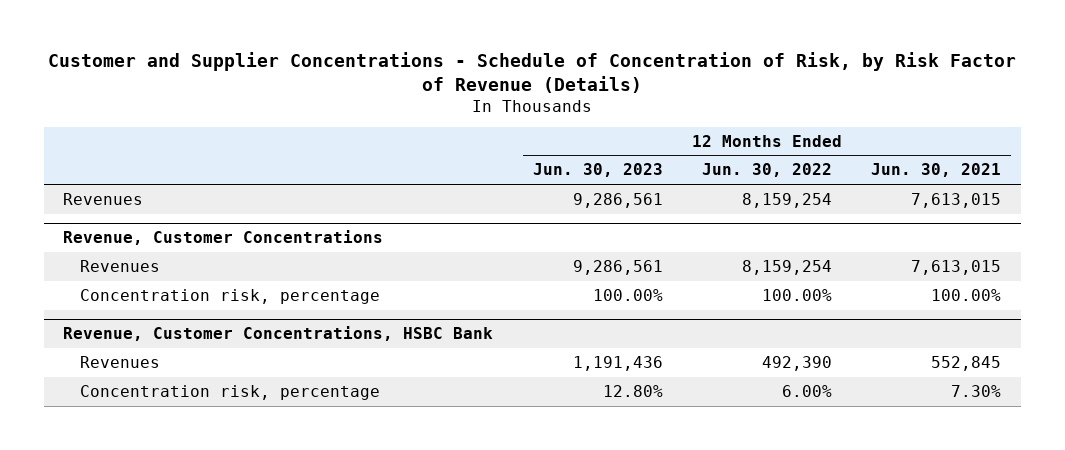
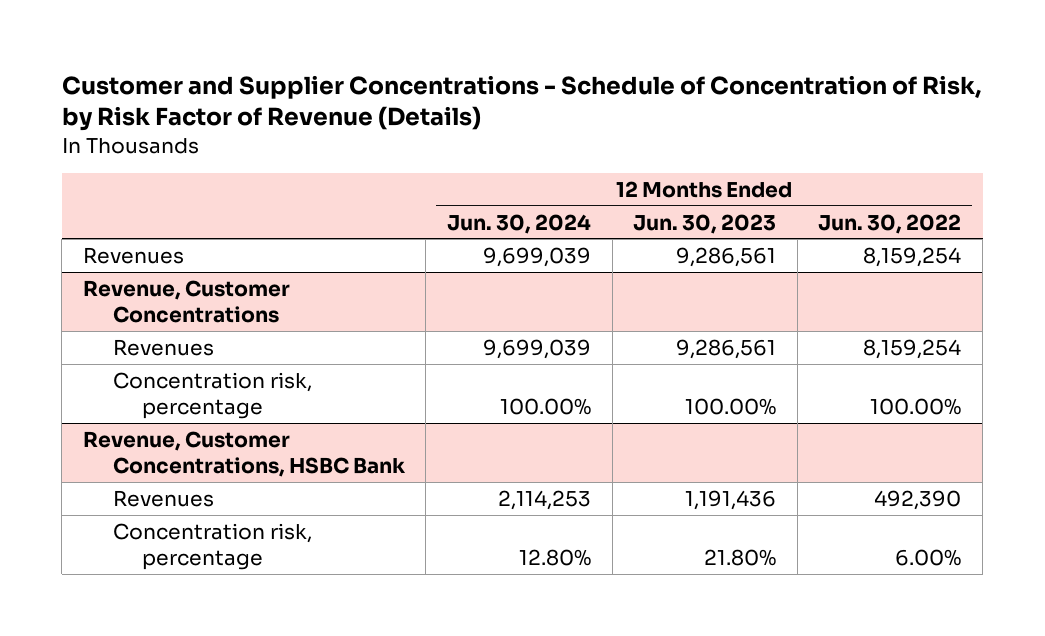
[871,163,1002,178] Jun. 30, 2021 -> none
none -> [446,213,591,234] Jun. 30, 2024
[602,384,663,397] 12.80% -> [704,548,777,566] 21.80%

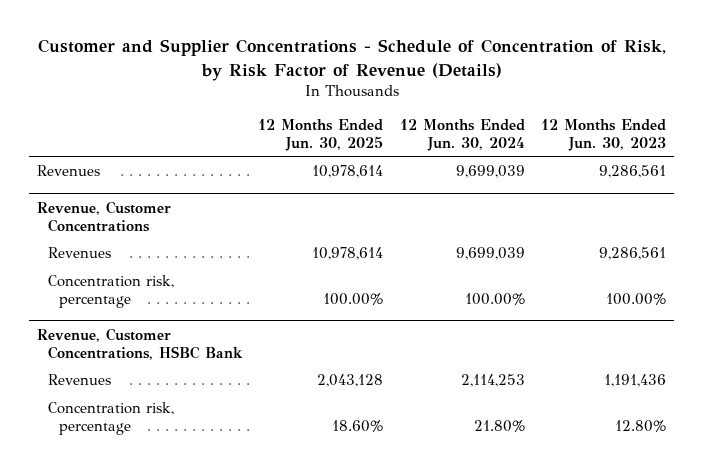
[818,213,962,234] Jun. 30, 2022 -> none
none -> [258,118,384,151] 12 Months Ended Jun. 30, 2025
[518,548,591,566] 12.80% -> [473,419,525,432] 21.80%
[704,548,777,566] 21.80% -> [614,419,666,432] 12.80%

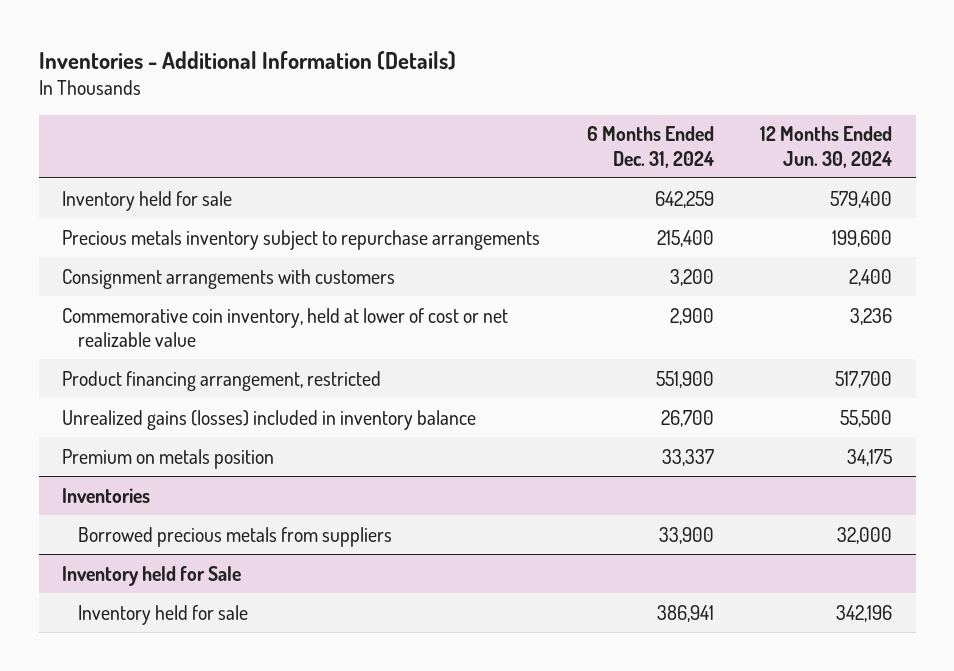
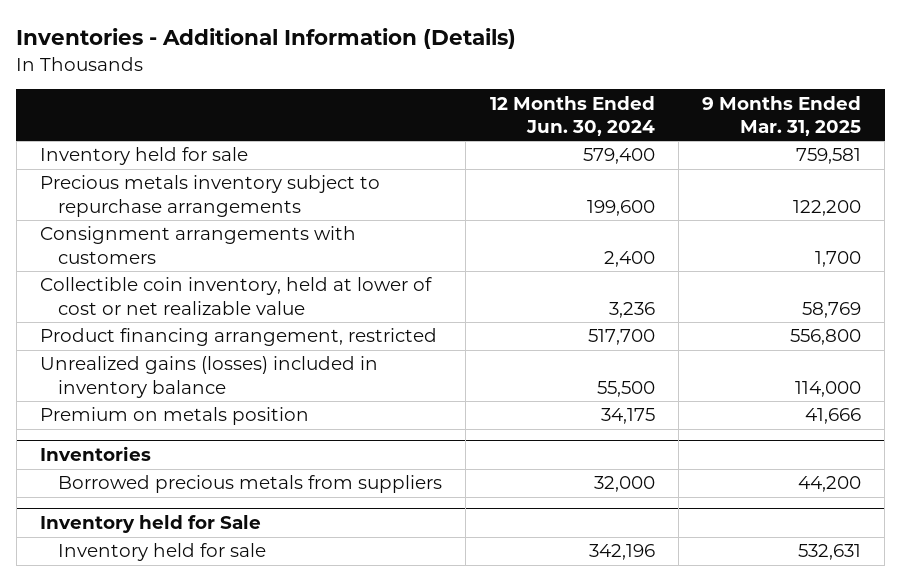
[586,126,714,168] 6 Months Ended Dec. 31, 2024 -> none
none -> [702,95,862,136] 9 Months Ended Mar. 31, 2025
[62,307,509,347] Commemorative coin inventory, held at lower of cost or net realizable value -> [40,277,433,315] Collectible coin inventory, held at lower of cost or net realizable value

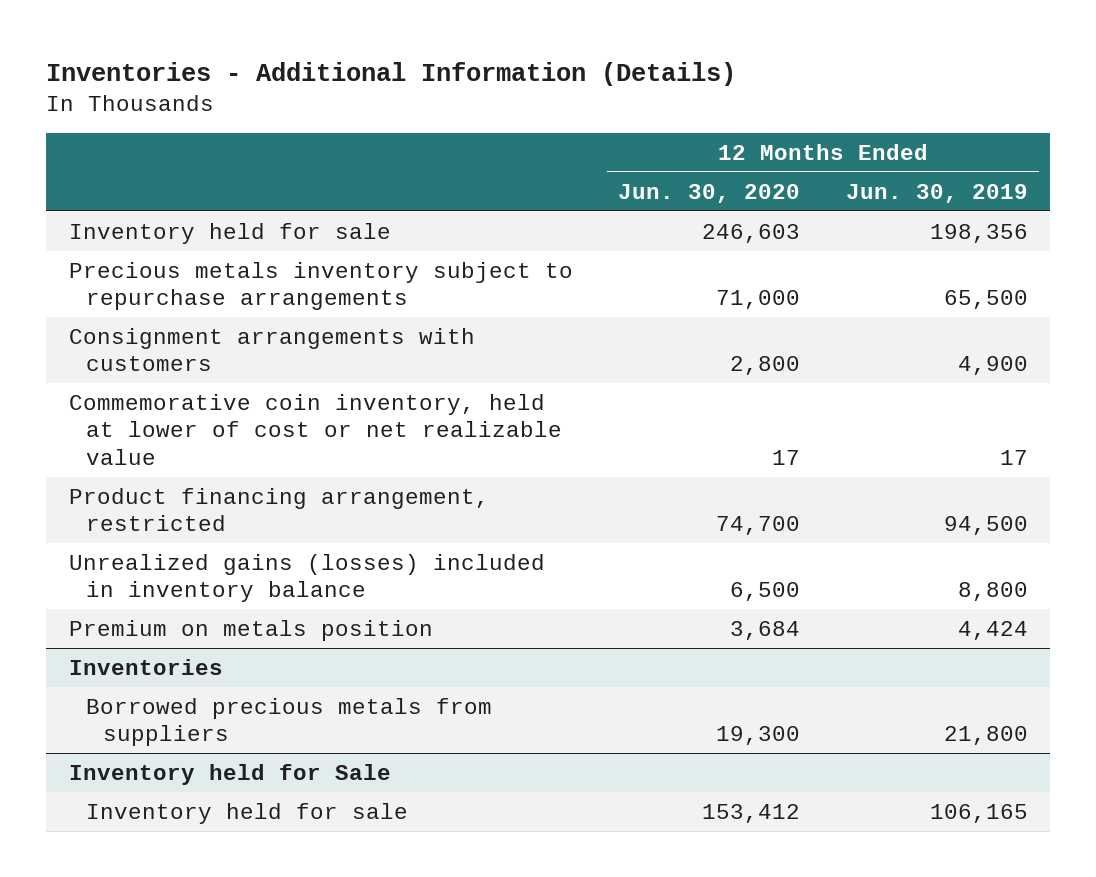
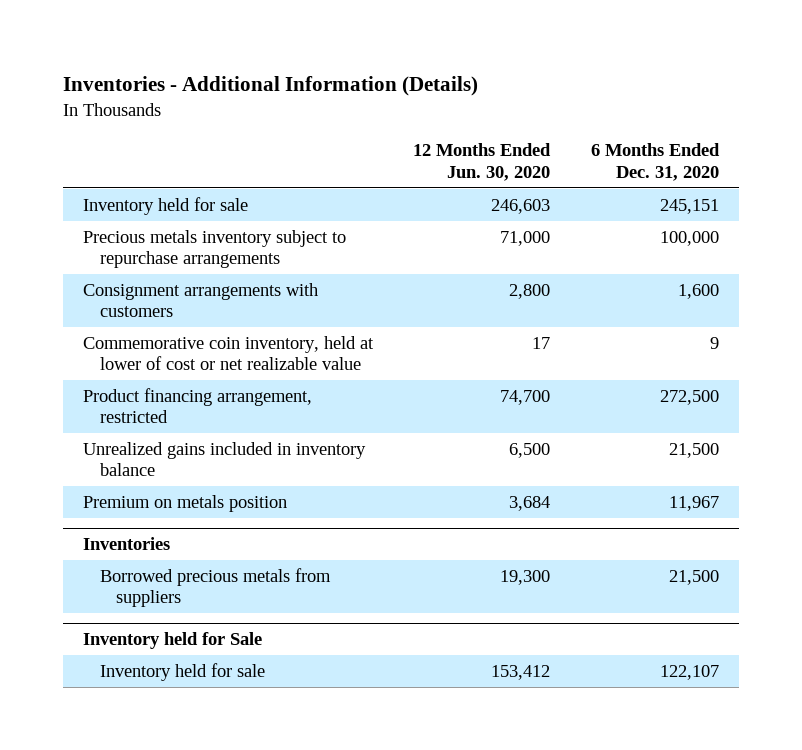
[845,183,1028,203] Jun. 30, 2019 -> none
none -> [590,143,720,181] 6 Months Ended Dec. 31, 2020
[68,553,545,603] Unrealized gains (losses) included in inventory balance -> [83,441,367,477] Unrealized gains included in inventory balance

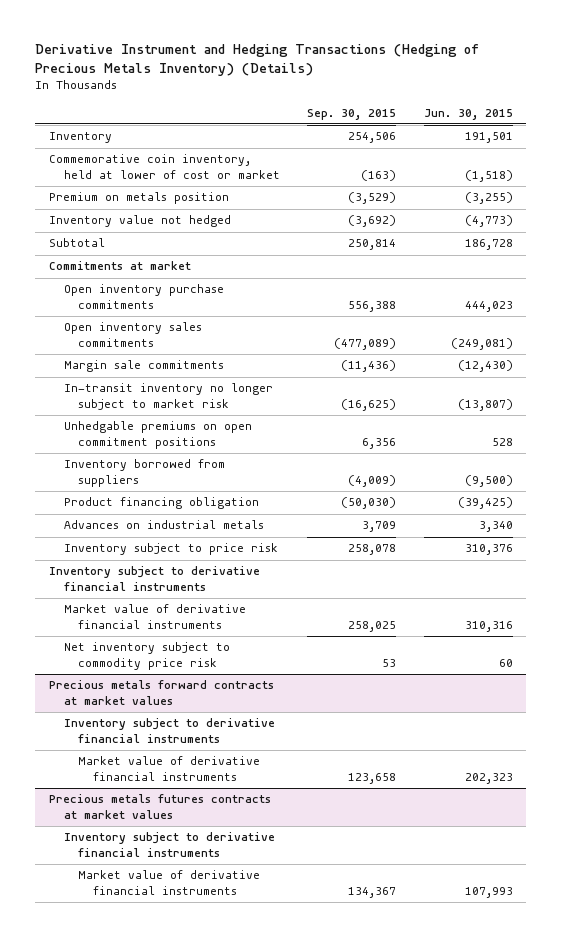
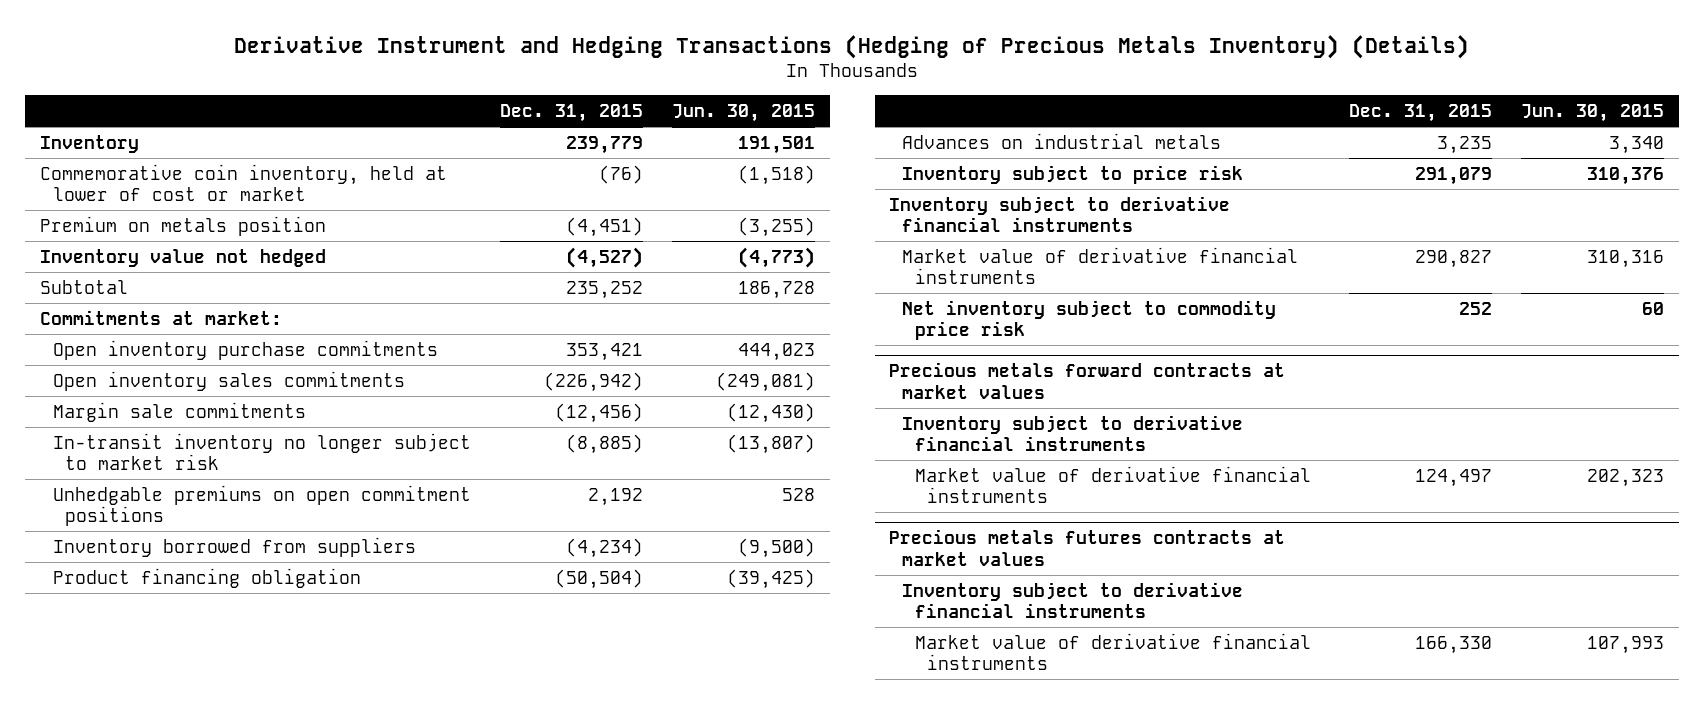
[307,108,397,120] Sep. 30, 2015 -> none
none -> [499,103,643,122] Dec. 31, 2015
[49,261,192,271] Commitments at market -> [39,309,282,325] Commitments at market:

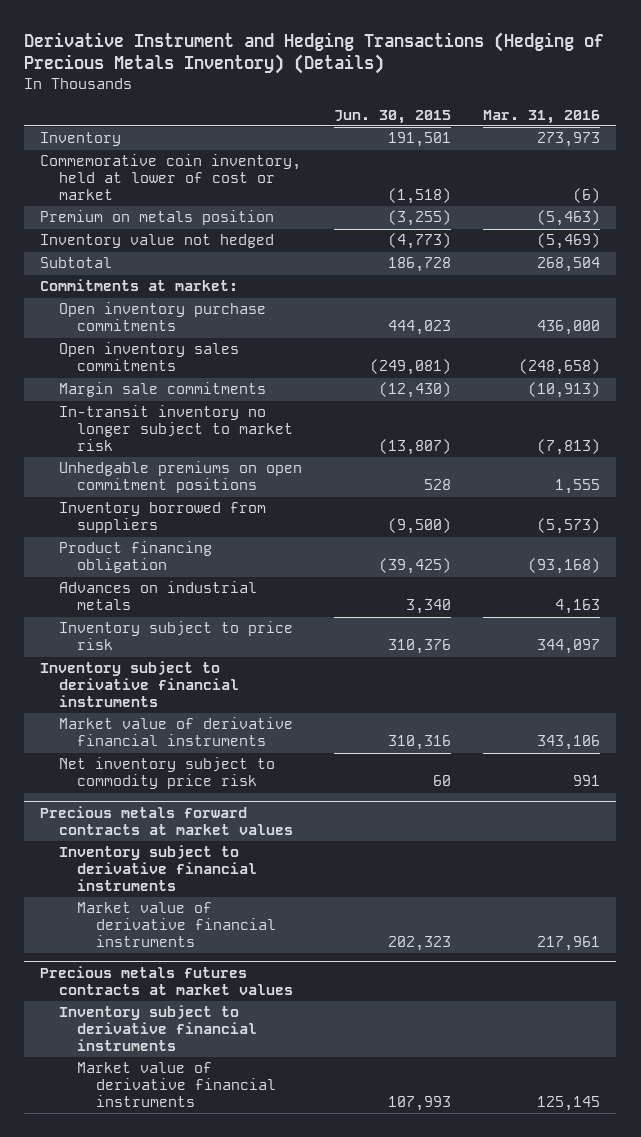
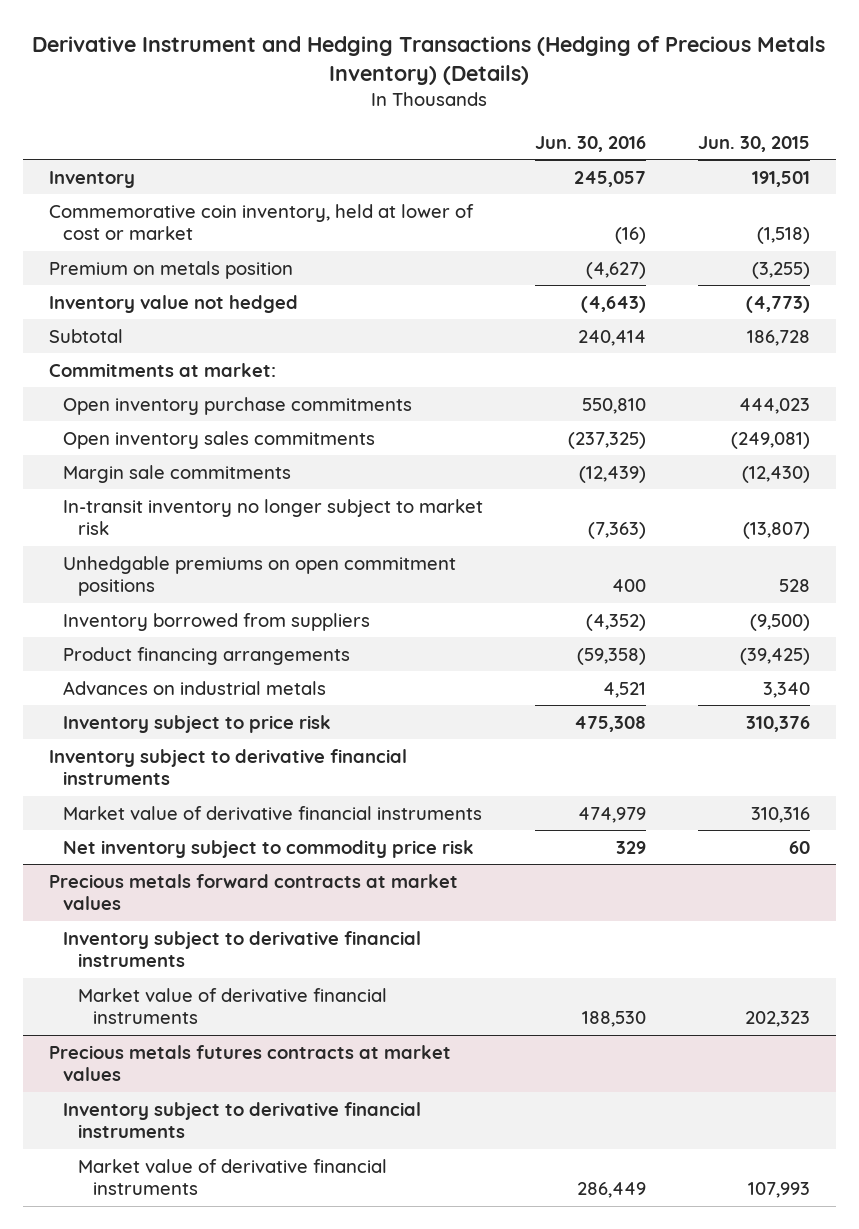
[483,109,601,124] Mar. 31, 2016 -> none
none -> [535,135,647,152] Jun. 30, 2016
[58,541,212,574] Product financing obligation -> [63,646,351,665] Product financing arrangements

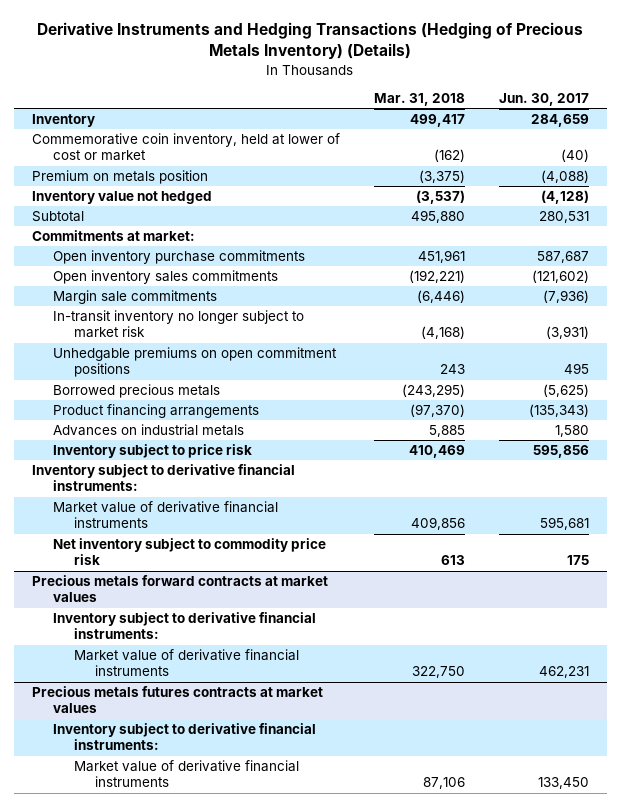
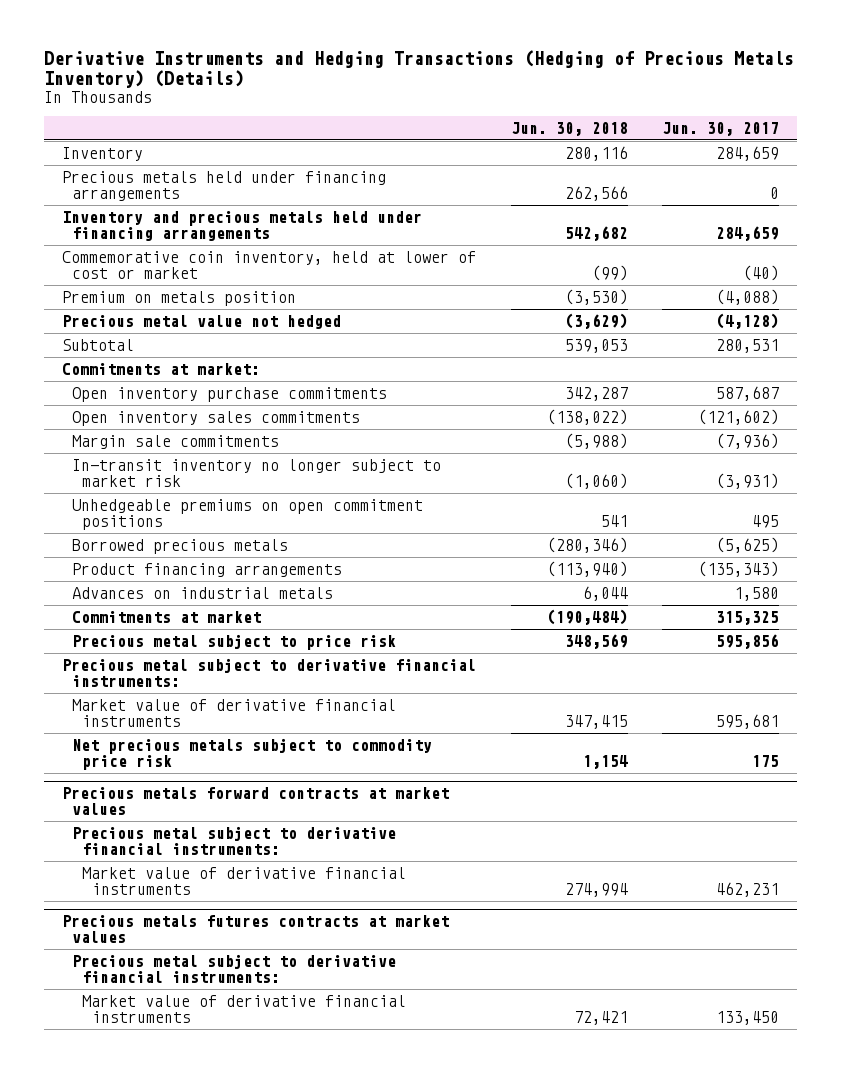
[373,93,465,107] Mar. 31, 2018 -> none
none -> [510,121,628,136] Jun. 30, 2018
none -> [61,170,386,202] Precious metals held under financing arrangements
none -> [61,210,422,242] Inventory and precious metals held under financing arrangements
[31,191,212,205] Inventory value not hedged -> [61,314,341,329] Precious metal value not hedged
[52,347,337,378] Unhedgable premiums on open commitment positions -> [71,498,423,531] Unhedgeable premiums on open commitment positions
none -> [71,610,261,623] Commitments at market
[52,444,252,459] Inventory subject to price risk -> [71,633,396,650] Precious metal subject to price risk
[31,464,295,492] Inventory subject to derivative financial instruments: -> [61,657,476,688] Precious metal subject to derivative financial instruments:
[52,538,326,566] Net inventory subject to commodity price risk -> [71,737,432,771] Net precious metals subject to commodity price risk
[52,612,316,640] Inventory subject to derivative financial instruments: -> [71,825,396,856] Precious metal subject to derivative financial instruments:
[52,723,316,751] Inventory subject to derivative financial instruments: -> [71,953,396,984] Precious metal subject to derivative financial instruments:

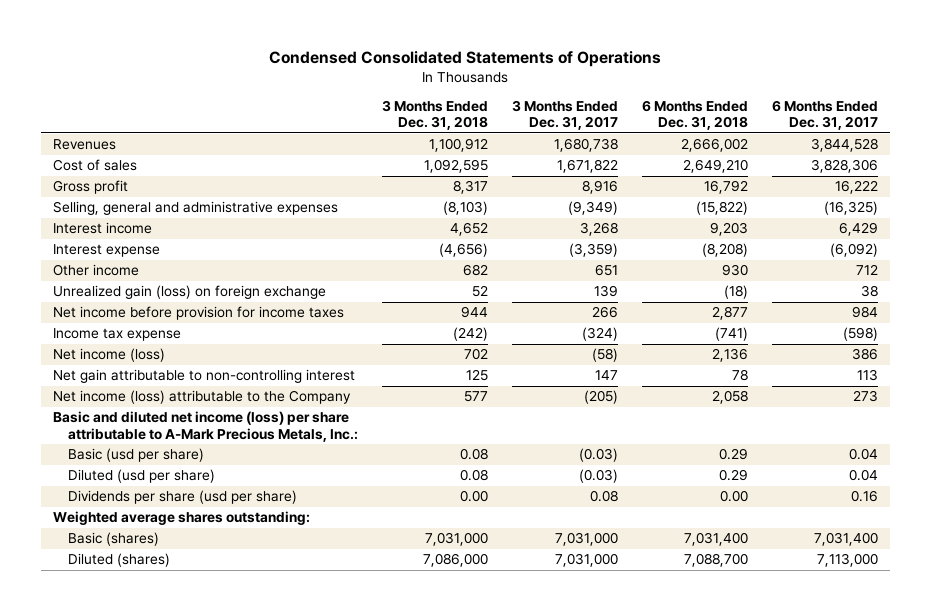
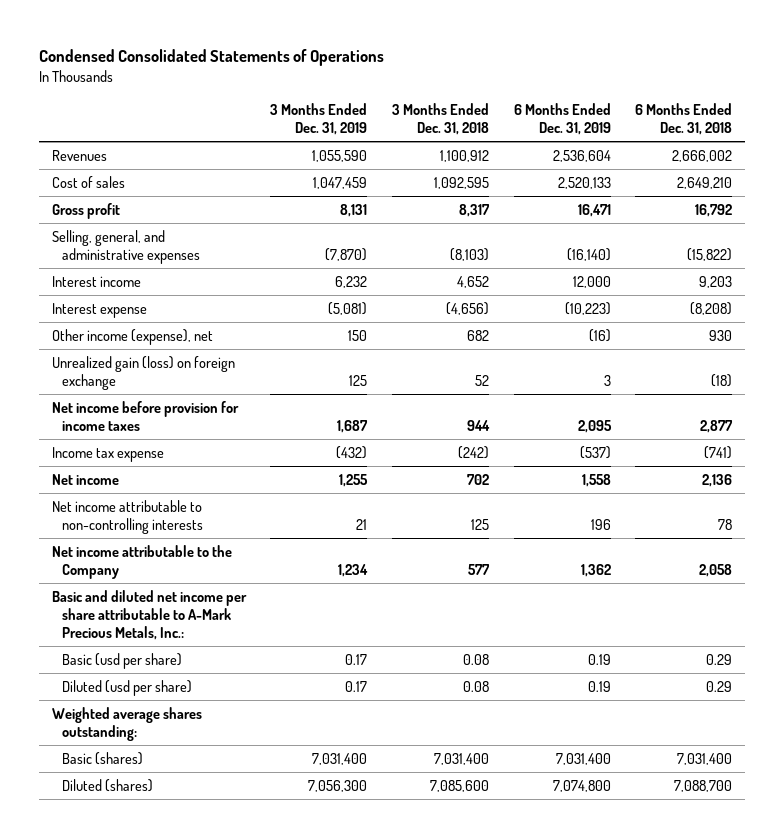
[512,99,619,131] 3 Months Ended Dec. 31, 2017 -> none
[771,99,878,131] 6 Months Ended Dec. 31, 2017 -> none
none -> [270,102,368,135] 3 Months Ended Dec. 31, 2019
none -> [513,102,611,135] 6 Months Ended Dec. 31, 2019
[52,201,338,216] Selling, general and administrative expenses -> [51,229,201,264] Selling, general, and administrative expenses
[52,264,139,277] Other income -> [51,328,213,345] Other income (expense), net
[52,348,165,363] Net income (loss) -> [51,473,119,485] Net income
[52,369,355,384] Net gain attributable to non-controlling interest -> [51,499,204,534] Net income attributable to non-controlling interests
[52,390,351,405] Net income (loss) attributable to the Company -> [51,544,232,579] Net income attributable to the Company
[52,411,359,442] Basic and diluted net income (loss) per share attributable to A-Mark Precious Metals, Inc.: -> [51,589,247,640] Basic and diluted net income per share attributable to A-Mark Precious Metals, Inc.:
[68,490,298,505] Dividends per share (usd per share) -> none
[425,532,489,547] 7,031,000 -> [434,752,490,765] 7,031,400
[423,553,489,568] 7,086,000 -> [430,779,490,792] 7,085,600

